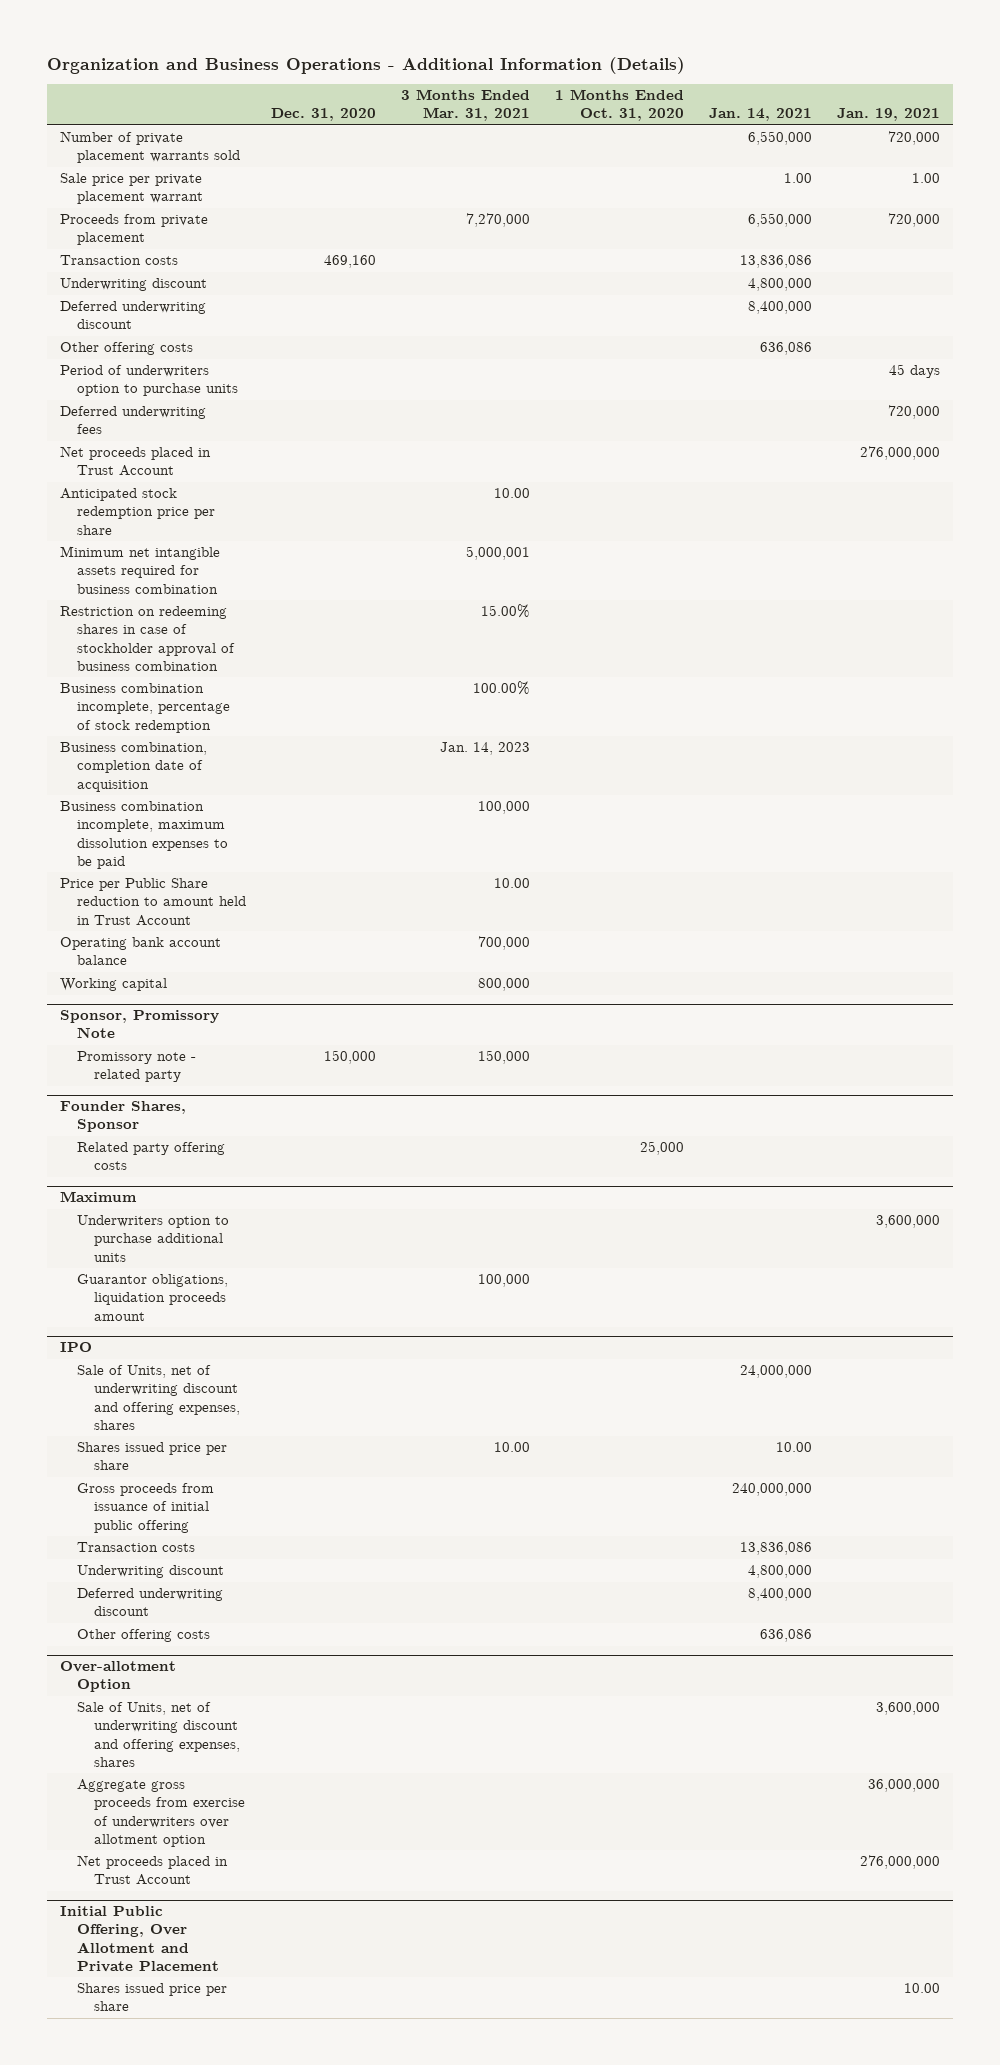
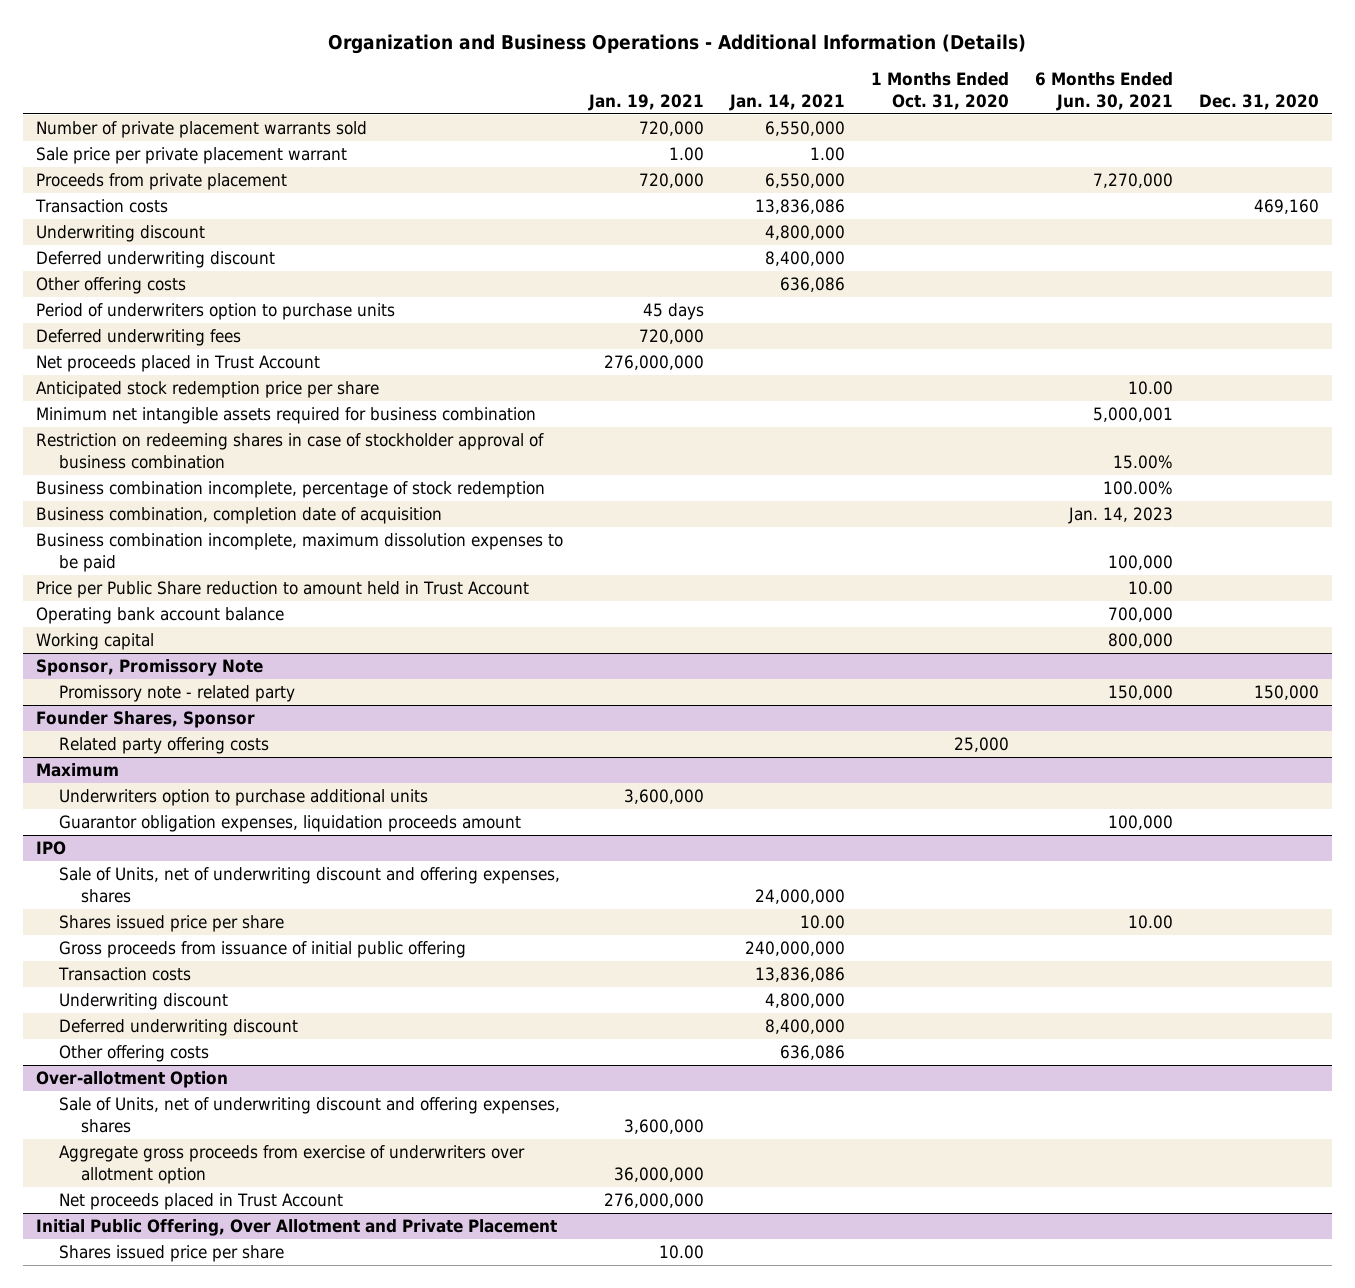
[400,89,530,122] 3 Months Ended Mar. 31, 2021 -> none
none -> [1034,72,1173,111] 6 Months Ended Jun. 30, 2021
[76,1274,228,1321] Guarantor obligations, liquidation proceeds amount -> [58,815,521,833] Guarantor obligation expenses, liquidation proceeds amount

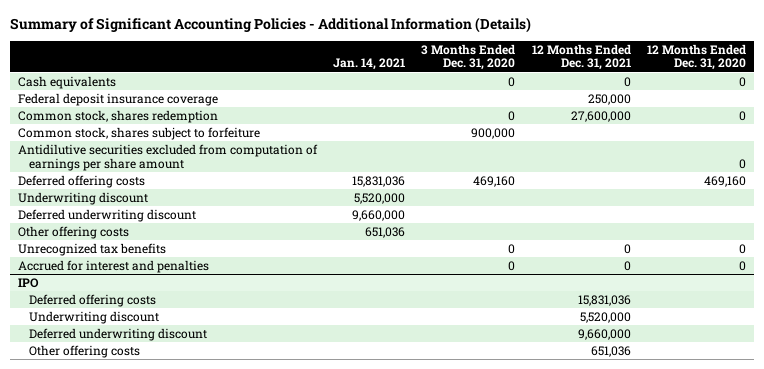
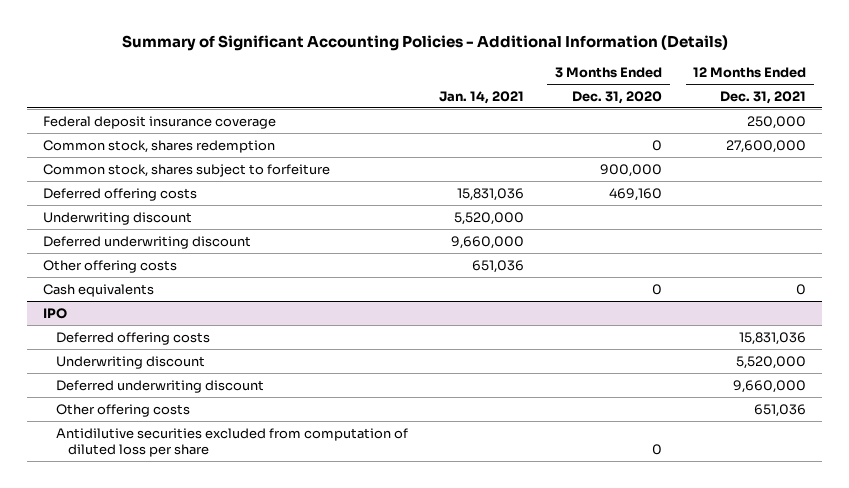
[646,43,746,71] 12 Months Ended Dec. 31, 2020 -> none
[18,143,319,171] Antidilutive securities excluded from computation of earnings per share amount -> none
[18,242,167,256] Unrecognized tax benefits -> none
[18,259,210,273] Accrued for interest and penalties -> none
[18,75,117,89] Cash equivalents -> [42,283,154,297] Cash equivalents
none -> [55,427,408,458] Antidilutive securities excluded from computation of diluted loss per share

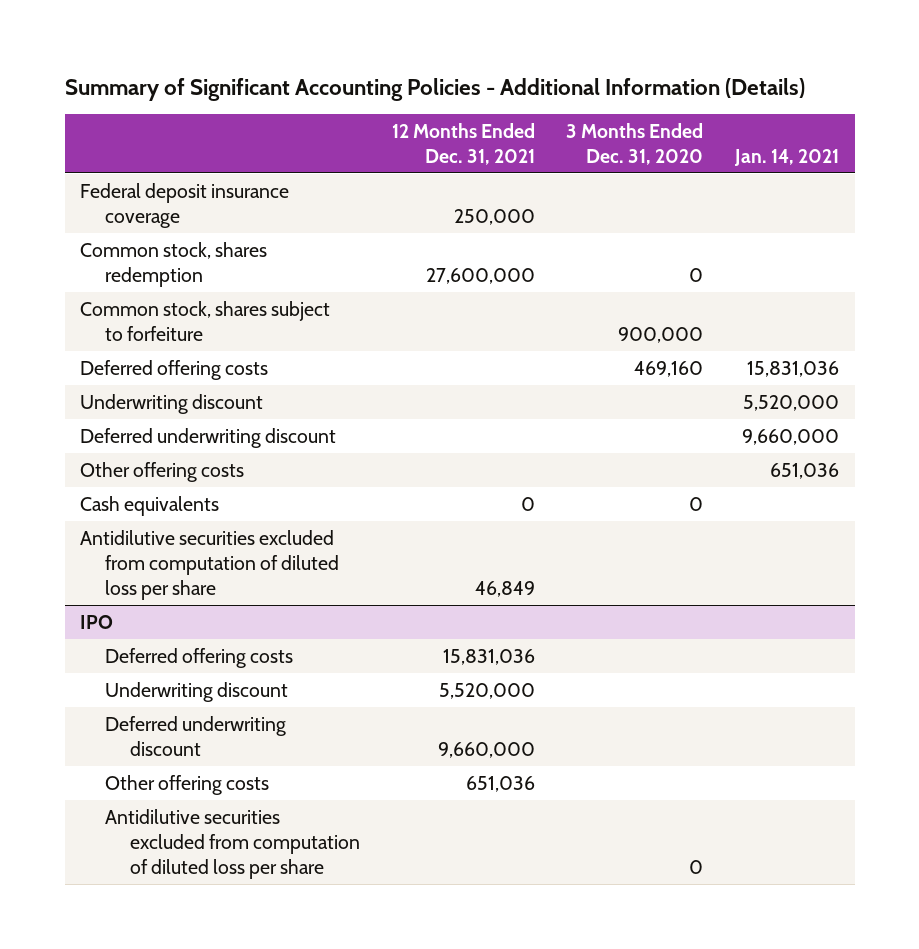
none -> [80,529,340,600] Antidilutive securities excluded from computation of diluted loss per share

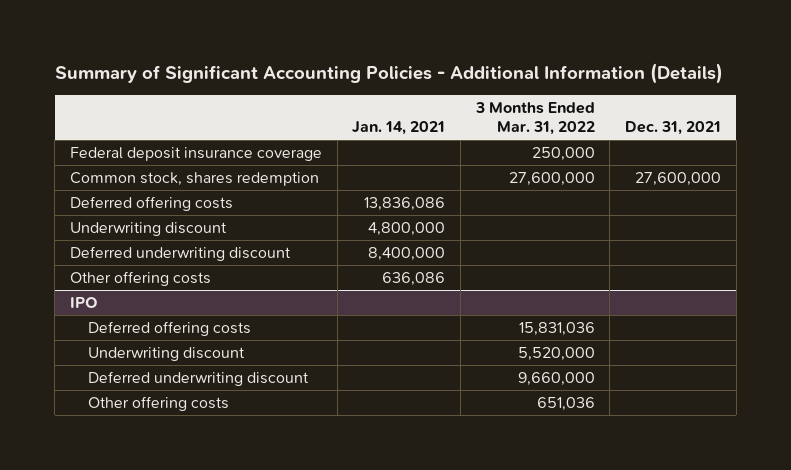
[391,122,535,165] 12 Months Ended Dec. 31, 2021 -> none
[566,122,704,165] 3 Months Ended Dec. 31, 2020 -> none
none -> [474,102,595,135] 3 Months Ended Mar. 31, 2022
none -> [624,120,721,135] Dec. 31, 2021
[80,300,331,341] Common stock, shares subject to forfeiture -> none
[80,495,220,516] Cash equivalents -> none
[80,529,340,600] Antidilutive securities excluded from computation of diluted loss per share -> none
[746,360,839,377] 15,831,036 -> [364,196,446,211] 13,836,086
[742,394,839,411] 5,520,000 -> [368,221,446,236] 4,800,000
[741,428,839,445] 9,660,000 -> [368,246,446,261] 8,400,000
[769,462,839,479] 651,036 -> [382,271,446,286] 636,086
[105,808,361,879] Antidilutive securities excluded from computation of diluted loss per share -> none

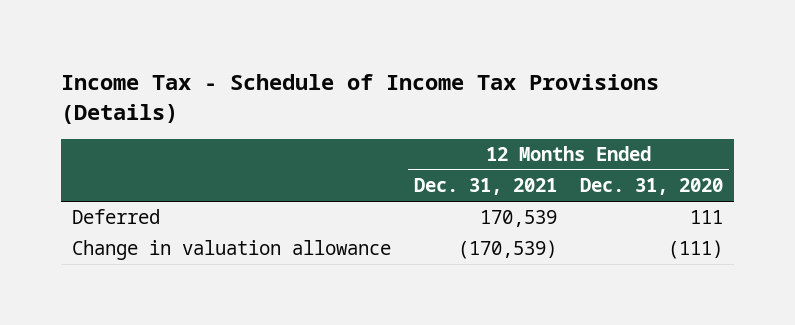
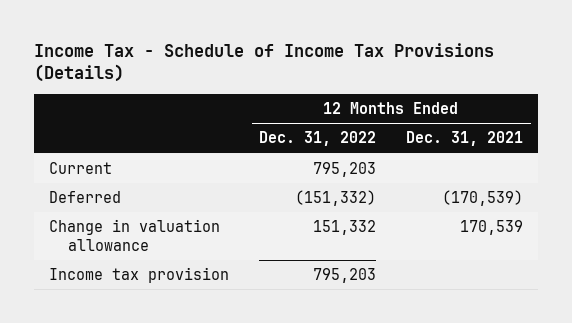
[579,178,723,196] Dec. 31, 2020 -> none
none -> [259,131,377,147] Dec. 31, 2022
none -> [48,162,112,175] Current
[480,210,558,228] 170,539 -> [442,190,524,207] (170,539)
[458,240,558,260] (170,539) -> [460,220,524,236] 170,539
none -> [48,267,229,284] Income tax provision

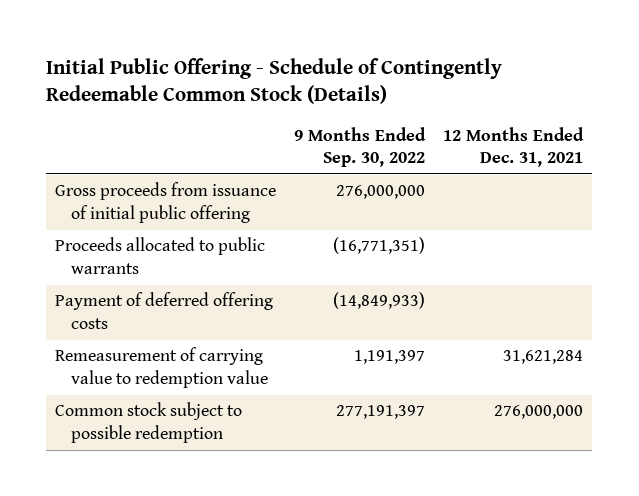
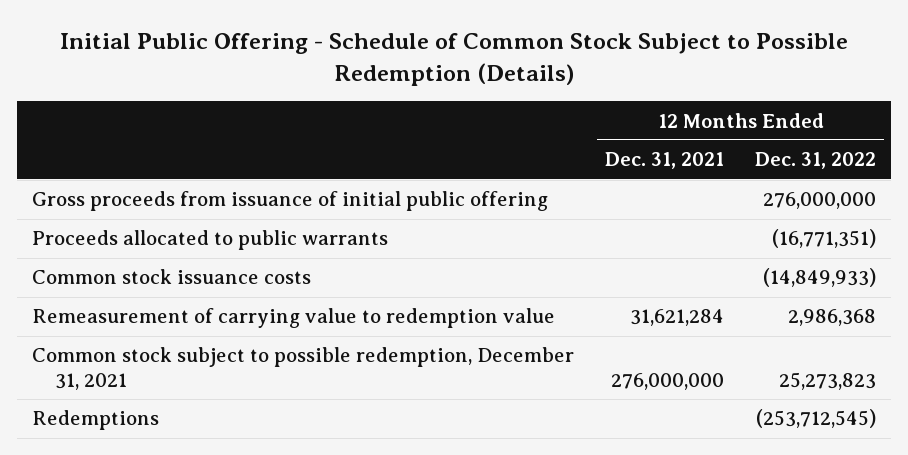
[46,57,503,105] Initial Public Offering - Schedule of Contingently Redeemable Common Stock (Details) -> [60,32,849,86] Initial Public Offering - Schedule of Common Stock Subject to Possible Redemption (Details)
[294,126,427,168] 9 Months Ended Sep. 30, 2022 -> none
none -> [755,152,877,170] Dec. 31, 2022
[55,292,274,330] Payment of deferred offering costs -> [32,269,312,285] Common stock issuance costs
[55,402,243,444] Common stock subject to possible redemption -> [32,347,575,390] Common stock subject to possible redemption, December 31, 2021
none -> [32,410,160,431] Redemptions

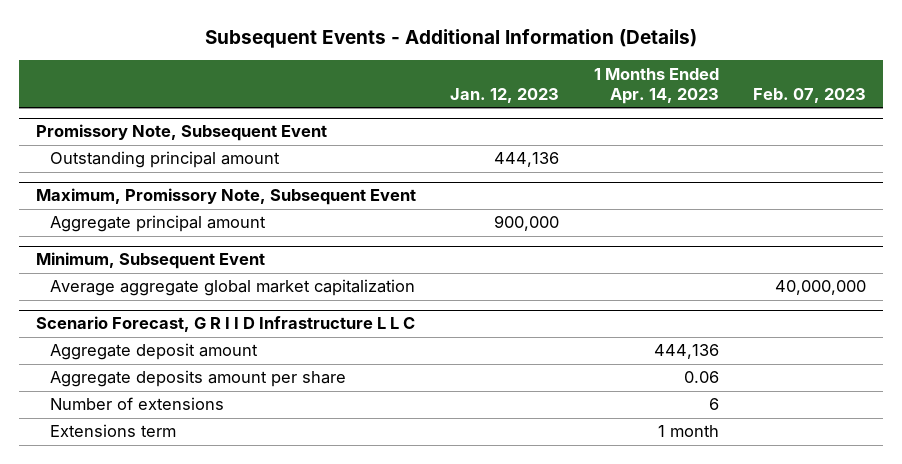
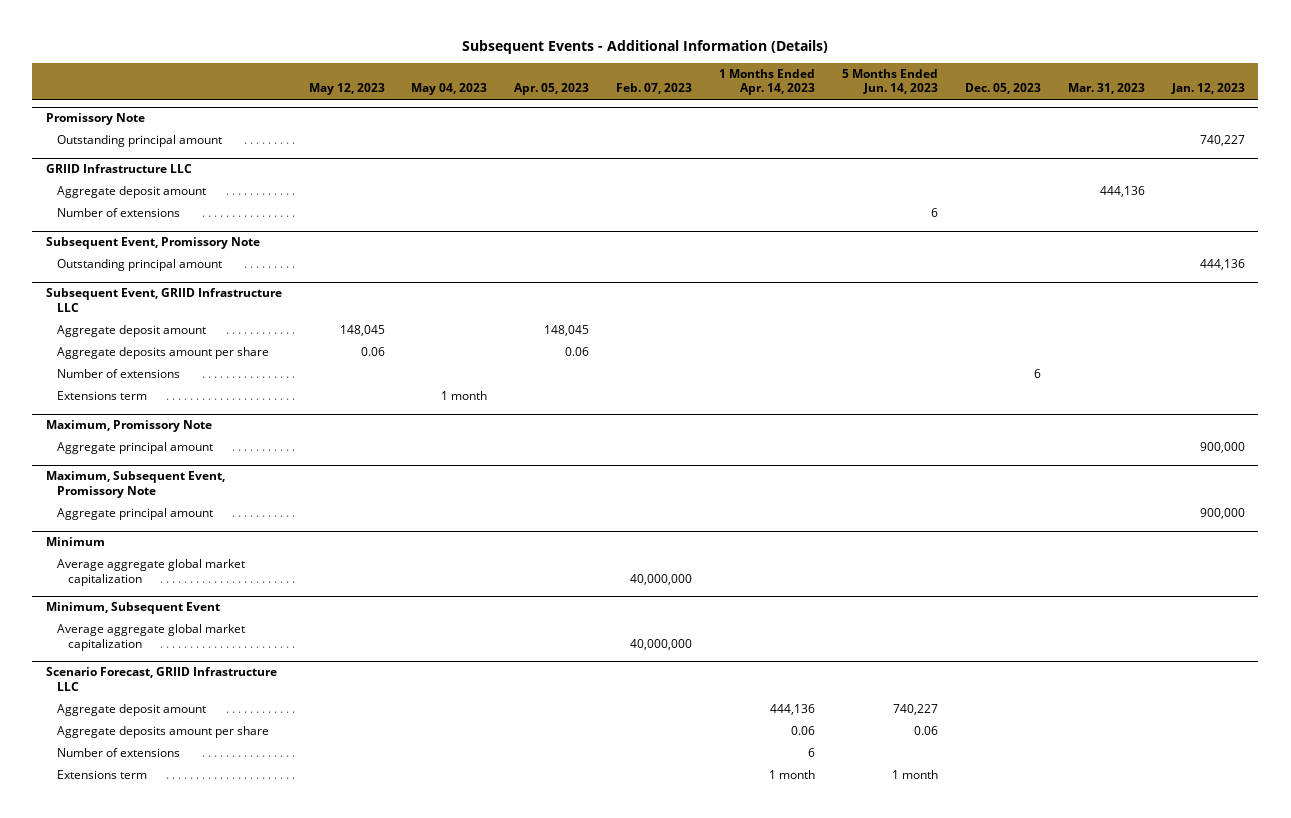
none -> [308,83,385,96] May 12, 2023
none -> [411,83,488,96] May 04, 2023
none -> [514,83,590,96] Apr. 05, 2023
none -> [842,68,939,95] 5 Months Ended Jun. 14, 2023
none -> [965,83,1042,95] Dec. 05, 2023
none -> [1068,83,1146,95] Mar. 31, 2023
none -> [45,113,145,126] Promissory Note
none -> [56,135,222,148] Outstanding principal amount
none -> [45,164,192,174] GRIID Infrastructure LLC
none -> [56,186,206,199] Aggregate deposit amount
none -> [56,208,180,218] Number of extensions
[35,124,327,142] Promissory Note, Subsequent Event -> [45,237,260,250] Subsequent Event, Promissory Note
none -> [45,288,282,312] Subsequent Event, GRIID Infrastructure LLC
none -> [56,325,206,338] Aggregate deposit amount
none -> [56,347,269,360] Aggregate deposits amount per share
none -> [56,369,180,379] Number of extensions
none -> [56,391,147,401] Extensions term
none -> [45,420,212,433] Maximum, Promissory Note
none -> [56,442,213,455] Aggregate principal amount
[35,188,416,206] Maximum, Promissory Note, Subsequent Event -> [45,471,225,498] Maximum, Subsequent Event, Promissory Note
none -> [45,537,105,547] Minimum
none -> [56,559,245,586] Average aggregate global market capitalization
[35,316,415,333] Scenario Forecast, G R I I D Infrastructure L L C -> [45,667,277,691] Scenario Forecast, GRIID Infrastructure LLC

